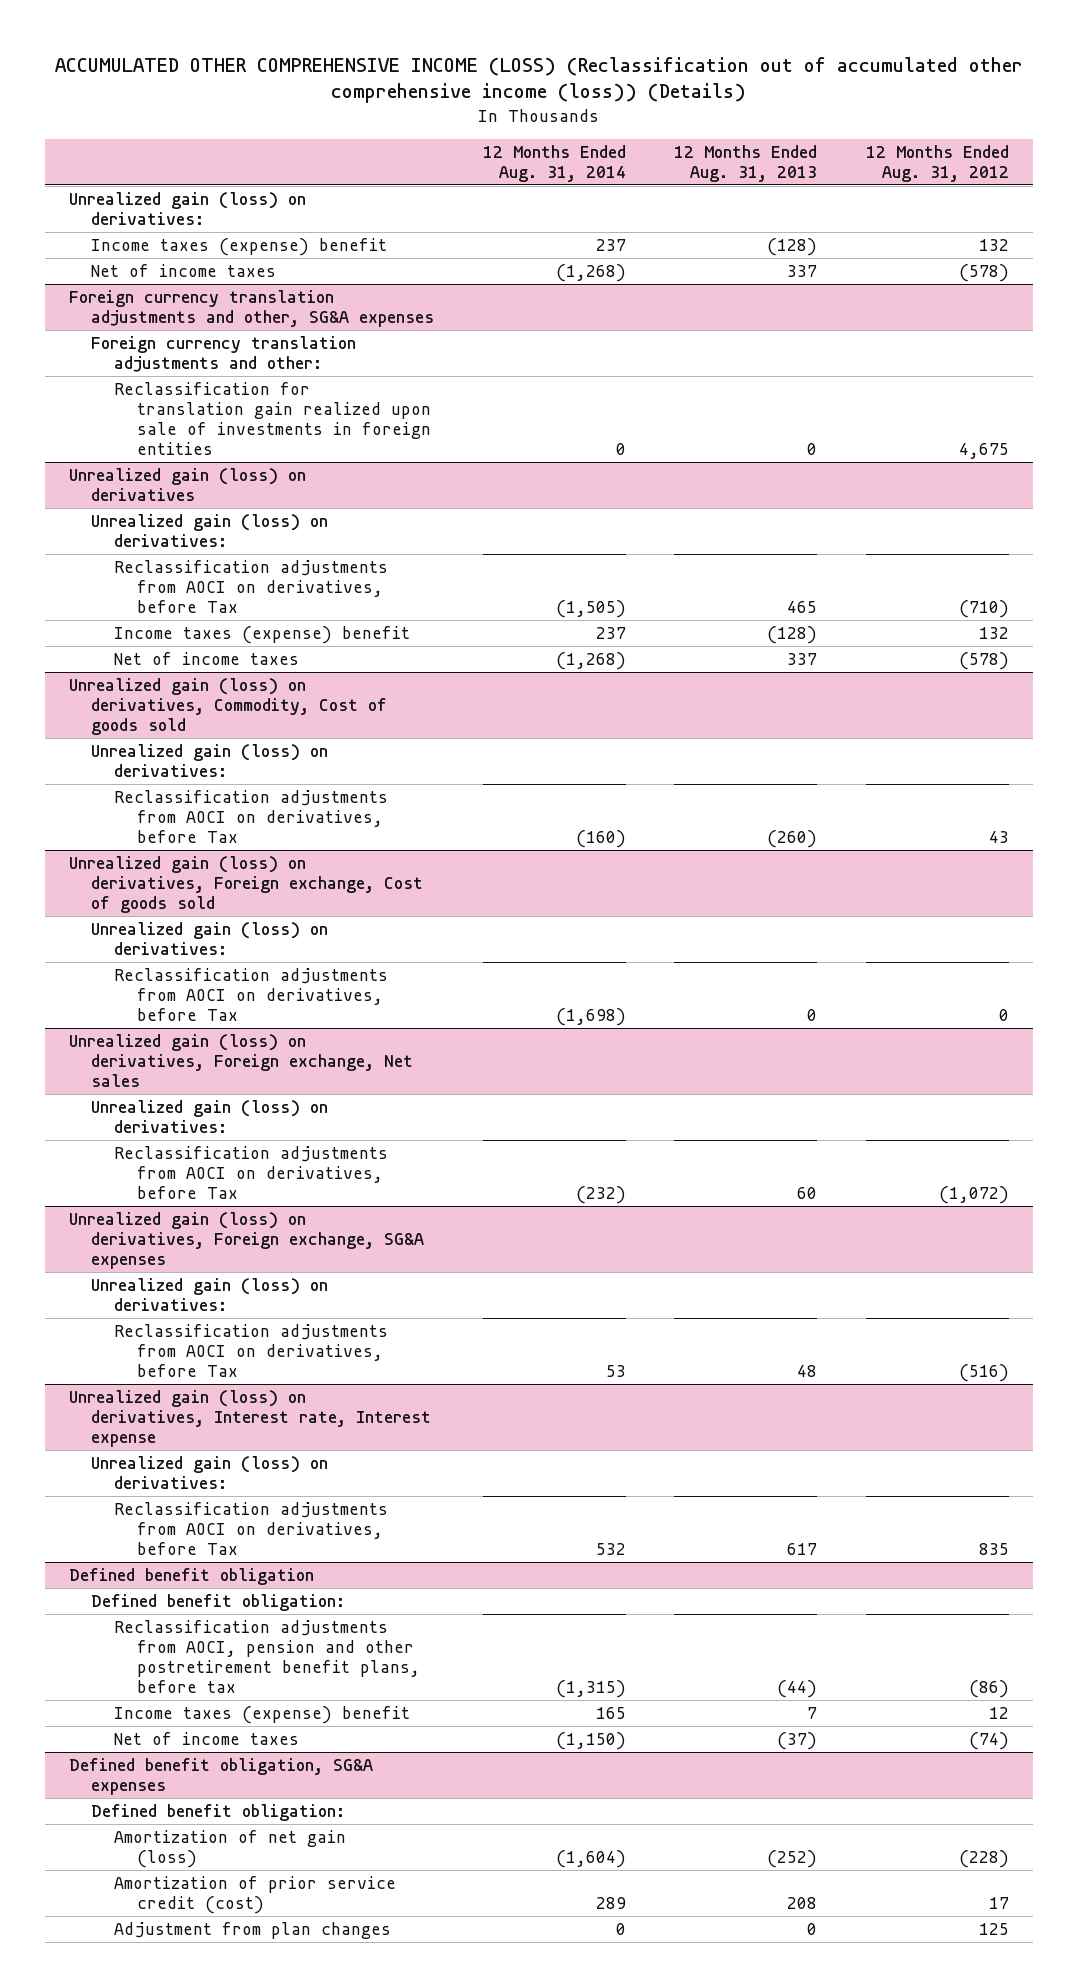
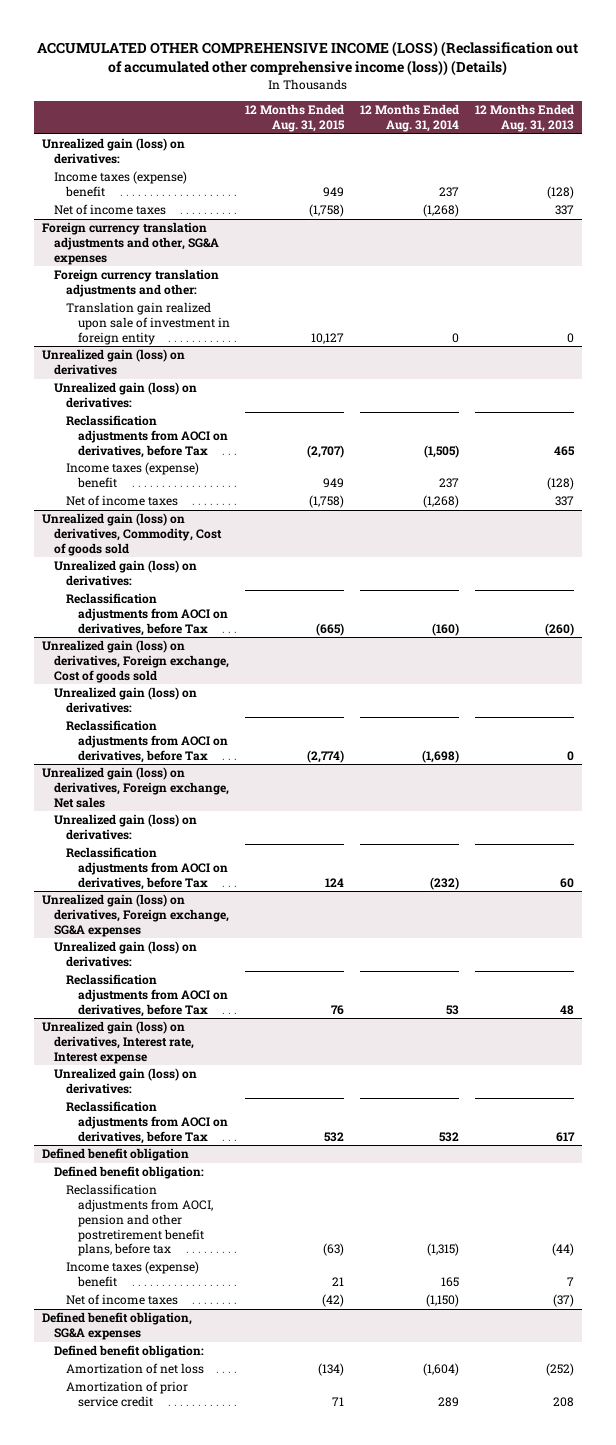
[865,144,1009,182] 12 Months Ended Aug. 31, 2012 -> none
none -> [245,104,346,132] 12 Months Ended Aug. 31, 2015
[114,381,431,455] Reclassification for translation gain realized upon sale of investments in foreign entities -> [65,302,230,345] Translation gain realized upon sale of investment in foreign entity
[114,1921,392,1939] Adjustment from plan changes -> none
[114,1829,347,1868] Amortization of net gain (loss) -> [65,1363,204,1375] Amortization of net loss
[114,1875,397,1914] Amortization of prior service credit (cost) -> [65,1381,188,1408] Amortization of prior service credit

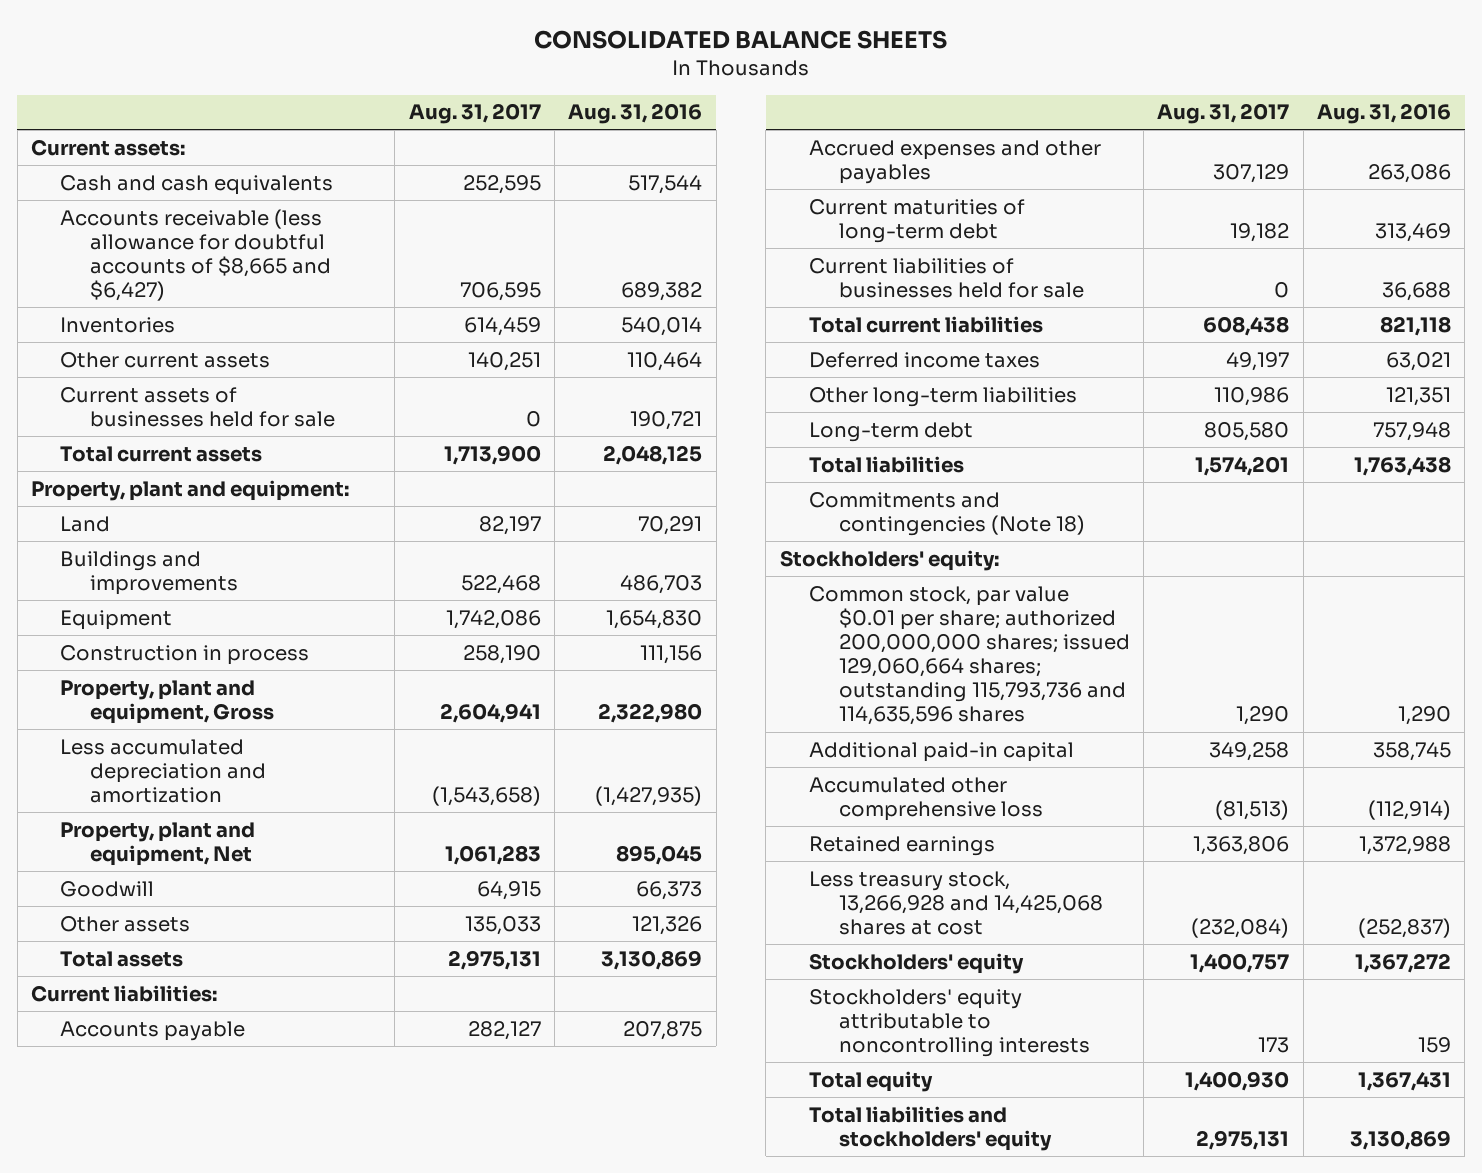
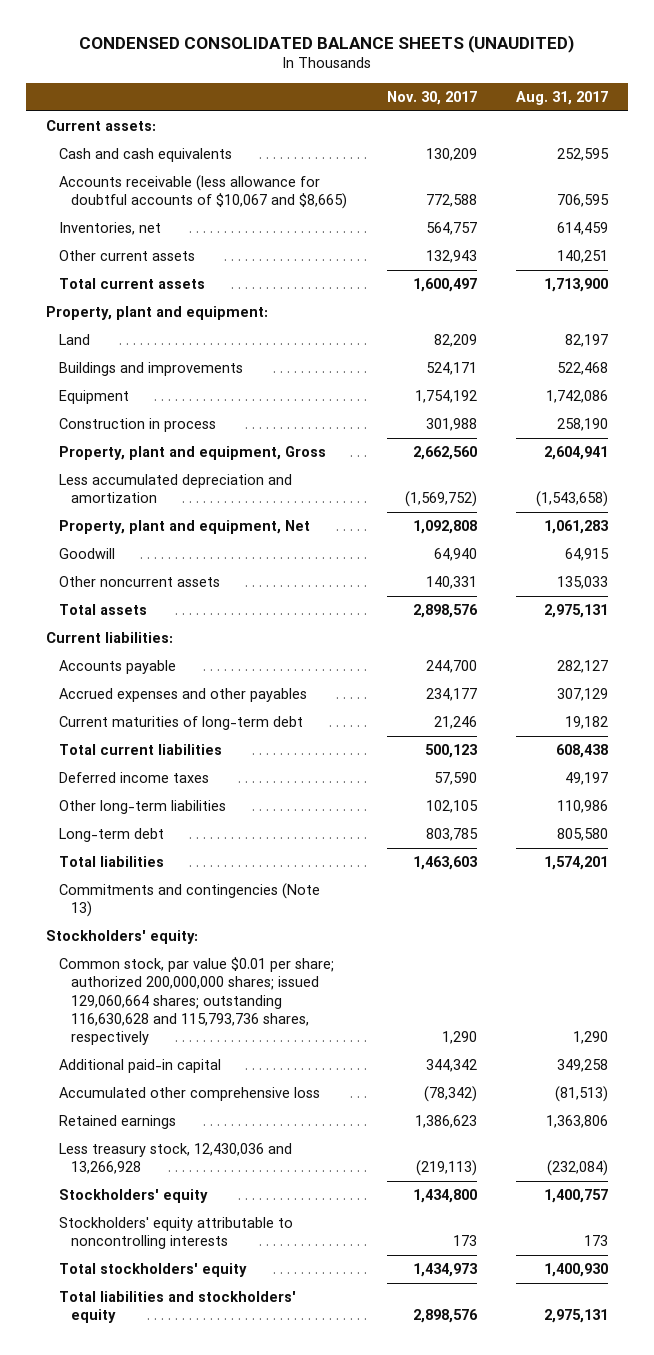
[533,29,947,49] CONSOLIDATED BALANCE SHEETS -> [78,34,574,53] CONDENSED CONSOLIDATED BALANCE SHEETS (UNAUDITED)
[568,103,703,125] Aug. 31, 2016 -> none
none -> [386,91,477,106] Nov. 30, 2017
[60,208,332,302] Accounts receivable (less allowance for doubtful accounts of $8,665 and $6,427) -> [58,175,348,210] Accounts receivable (less allowance for doubtful accounts of $10,067 and $8,665)
[60,316,176,333] Inventories -> [58,222,161,236] Inventories, net
[60,386,336,427] Current assets of businesses held for sale -> none
[60,915,191,932] Other assets -> [58,576,220,588] Other noncurrent assets
[809,257,1084,298] Current liabilities of businesses held for sale -> none
[809,491,1085,536] Commitments and contingencies (Note 18) -> [58,883,320,918] Commitments and contingencies (Note 13)
[809,585,1130,726] Common stock, par value $0.01 per share; authorized 200,000,000 shares; issued 129,060,664 shares; outstanding 115,793,736 and 114,635,596 shares -> [58,957,334,1046] Common stock, par value $0.01 per share; authorized 200,000,000 shares; issued 129,060,664 shares; outstanding 116,630,628 and 115,793,736 shares, respectively
[809,870,1103,935] Less treasury stock, 13,266,928 and 14,425,068 shares at cost -> [58,1143,292,1175] Less treasury stock, 12,430,036 and 13,266,928
[809,1070,934,1092] Total equity -> [58,1263,247,1278] Total stockholders' equity

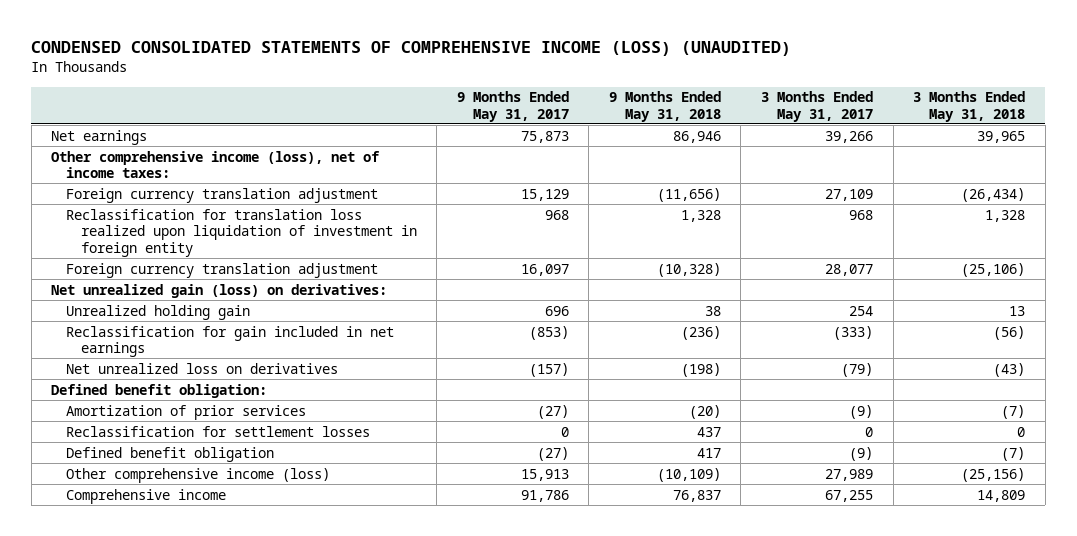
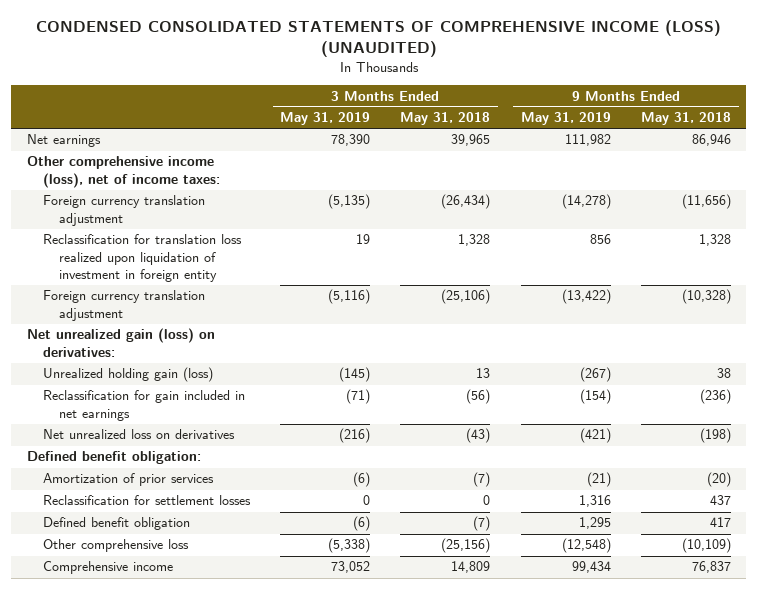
[456,91,569,122] 9 Months Ended May 31, 2017 -> none
[761,91,874,122] 3 Months Ended May 31, 2017 -> none
none -> [280,112,371,126] May 31, 2019
none -> [520,112,611,126] May 31, 2019
[65,304,250,320] Unrealized holding gain -> [42,367,213,383] Unrealized holding gain (loss)
[65,467,330,483] Other comprehensive income (loss) -> [42,539,189,553] Other comprehensive loss

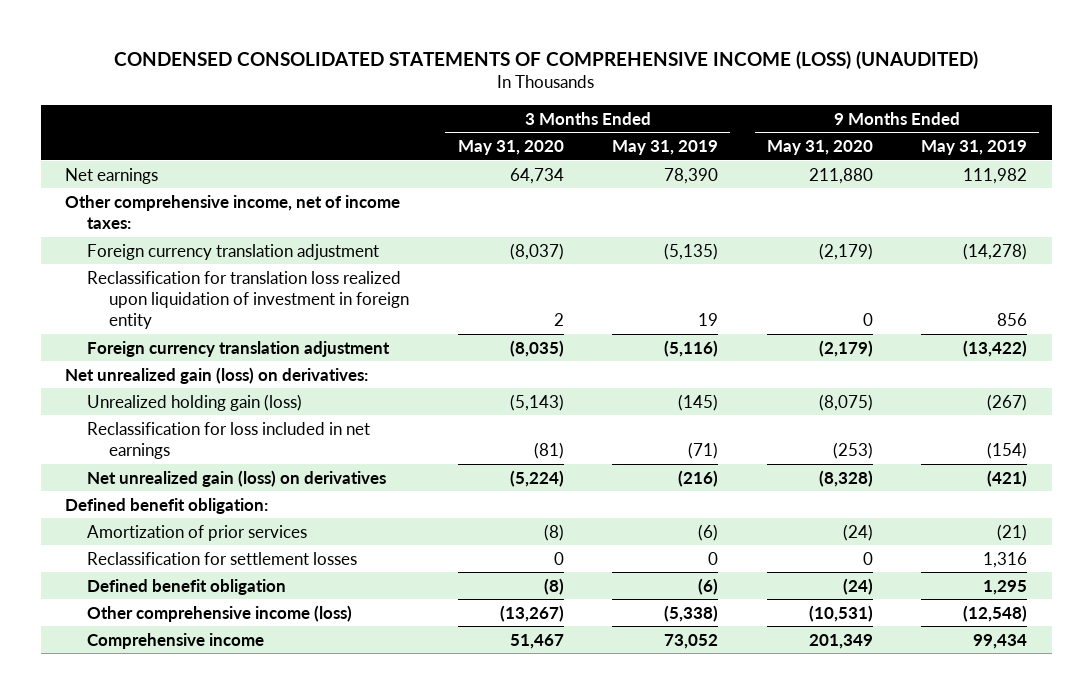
[400,112,491,126] May 31, 2018 -> none
[640,112,731,126] May 31, 2018 -> none
none -> [457,140,564,156] May 31, 2020
none -> [766,140,873,156] May 31, 2020
[26,156,220,188] Other comprehensive income (loss), net of income taxes: -> [64,194,400,229] Other comprehensive income, net of income taxes:
[42,390,245,421] Reclassification for gain included in net earnings -> [86,421,370,459] Reclassification for loss included in net earnings
[42,429,235,440] Net unrealized loss on derivatives -> [86,469,386,487] Net unrealized gain (loss) on derivatives
[42,539,189,553] Other comprehensive loss -> [86,604,352,622] Other comprehensive income (loss)

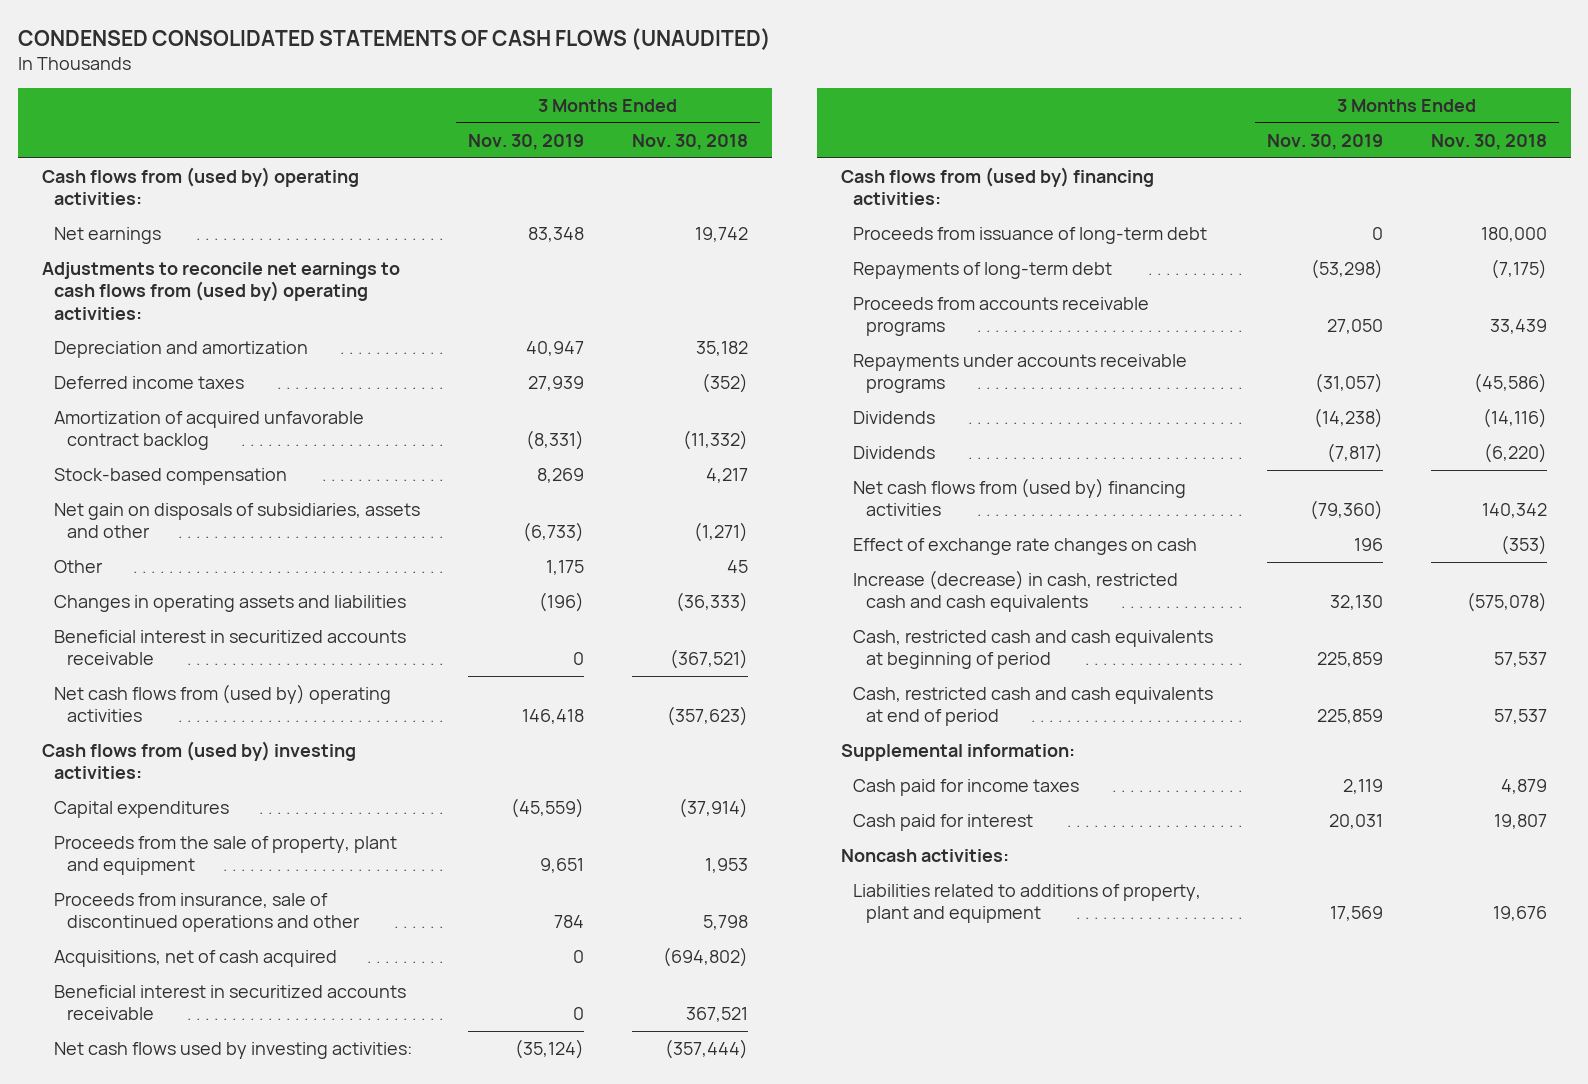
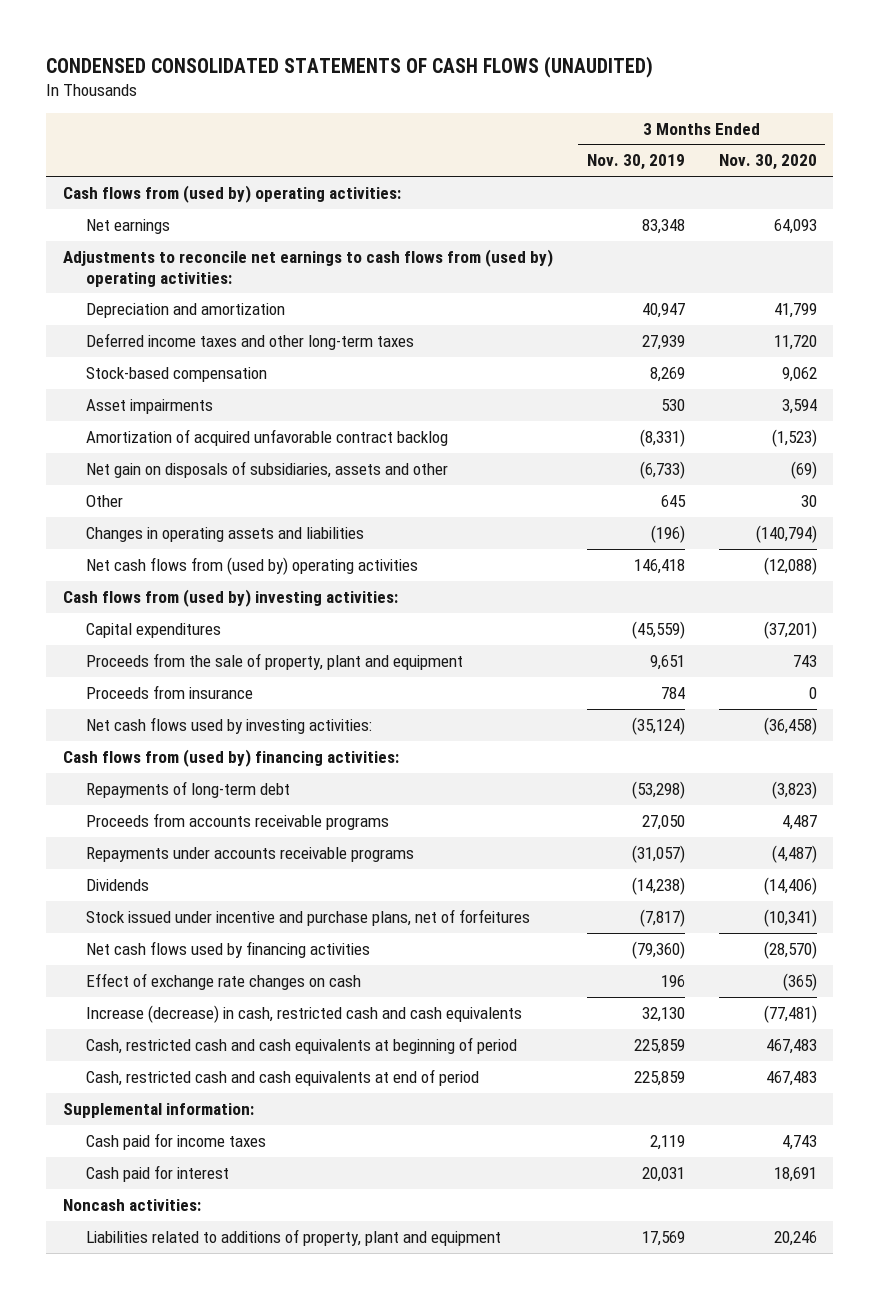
[631,133,748,150] Nov. 30, 2018 -> none
none -> [718,154,817,171] Nov. 30, 2020
[54,375,245,389] Deferred income taxes -> [85,332,414,350] Deferred income taxes and other long-term taxes
none -> [85,398,213,414] Asset impairments
[54,410,365,451] Amortization of acquired unfavorable contract backlog -> [85,428,448,446] Amortization of acquired unfavorable contract backlog
[546,559,585,575] 1,175 -> [660,494,686,507] 645
[54,629,407,666] Beneficial interest in securitized accounts receivable -> none
[54,949,338,967] Acquisitions, net of cash acquired -> none
[54,984,407,1021] Beneficial interest in securitized accounts receivable -> none
[54,892,361,933] Proceeds from insurance, sale of discontinued operations and other -> [85,684,253,699] Proceeds from insurance
[853,226,1208,244] Proceeds from issuance of long-term debt -> none
[853,445,936,459] Dividends -> [85,908,530,926] Stock issued under incentive and purchase plans, net of forfeitures
[853,477,1187,517] Net cash flows from (used by) financing activities -> [85,940,370,958] Net cash flows used by financing activities

